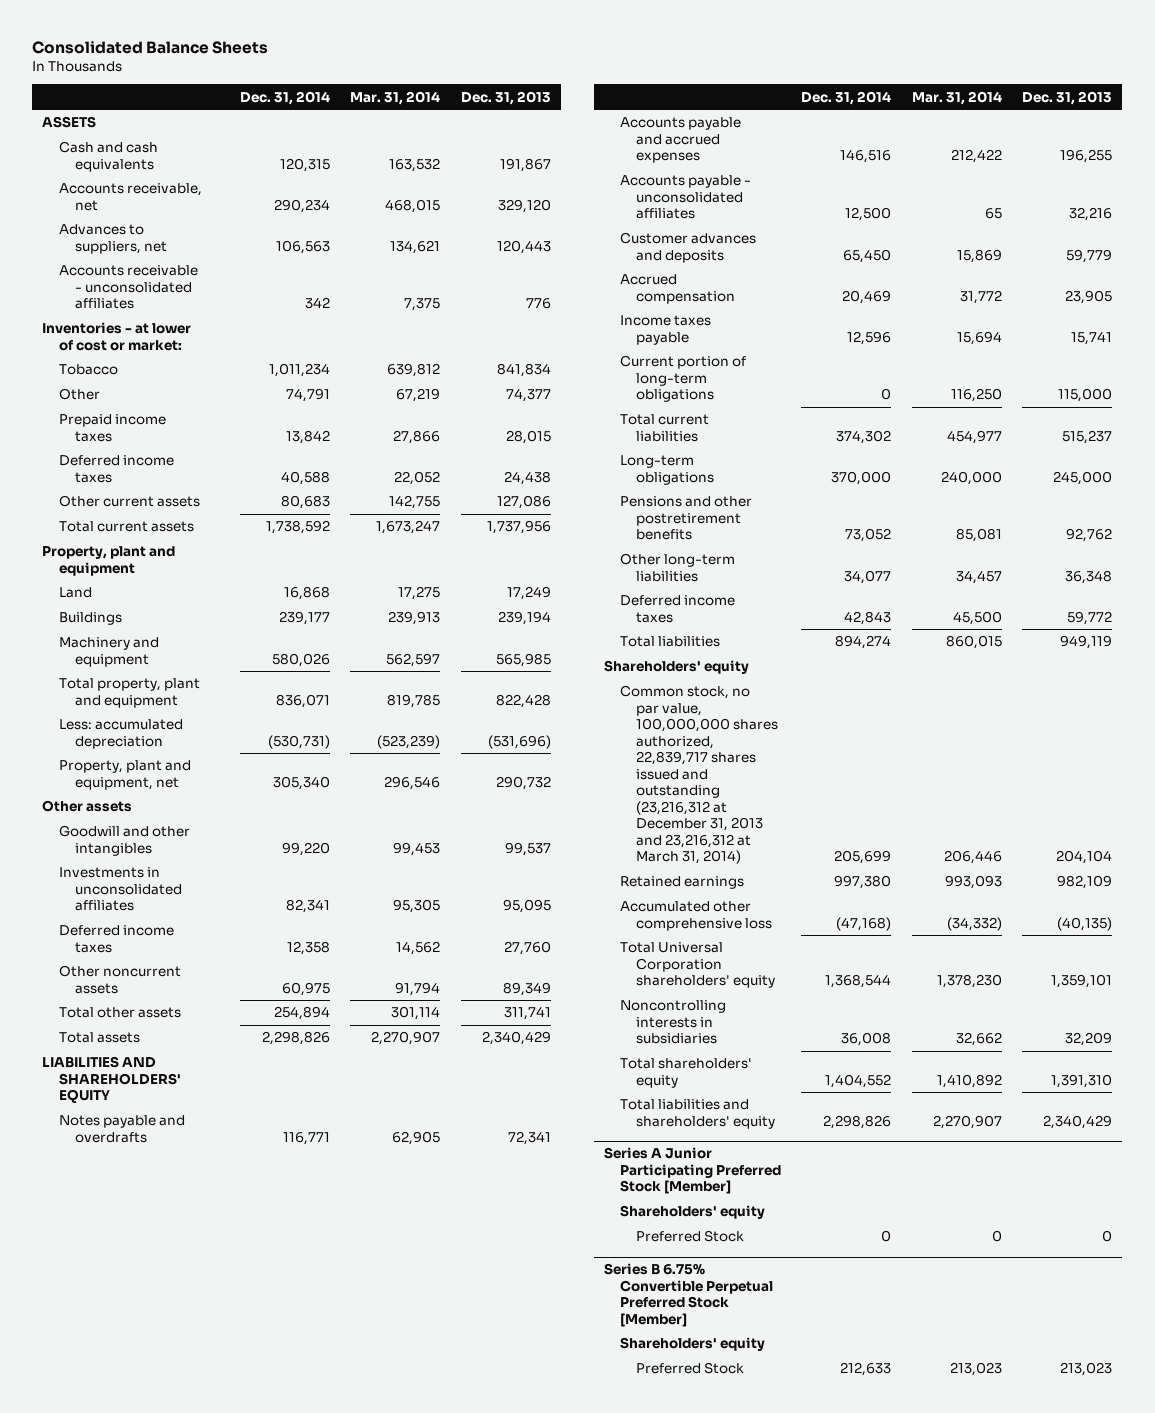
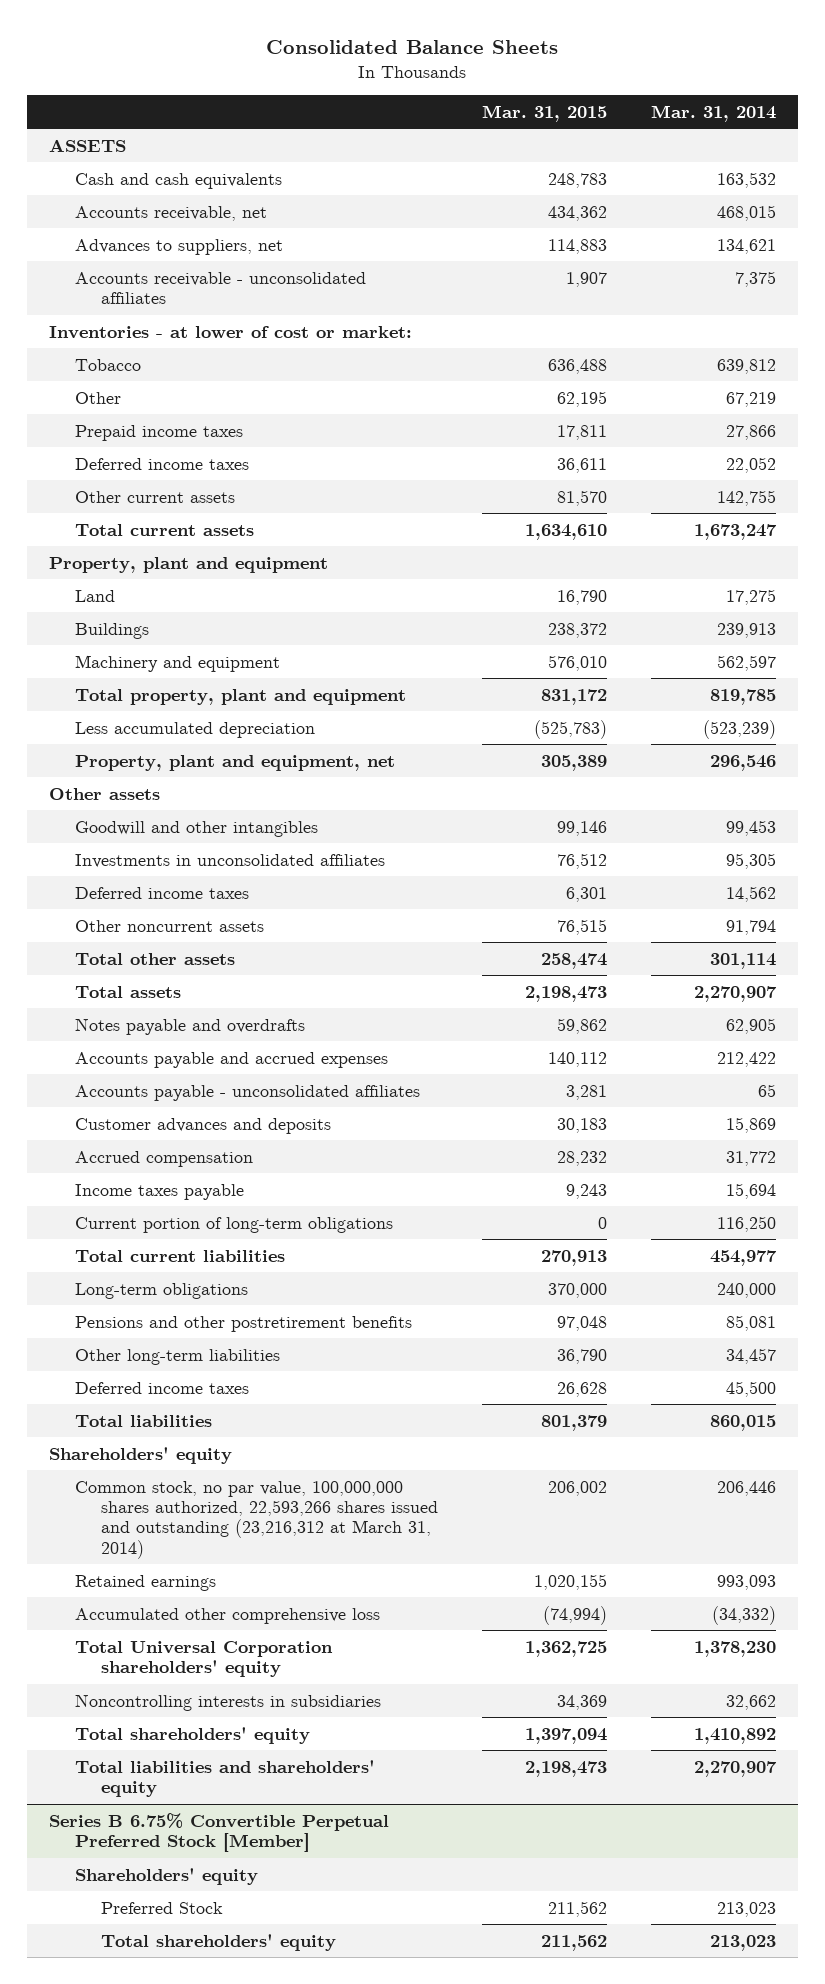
[239,90,330,105] Dec. 31, 2014 -> none
[460,90,551,105] Dec. 31, 2013 -> none
none -> [481,104,607,122] Mar. 31, 2015
[58,719,183,749] Less: accumulated depreciation -> [74,721,315,738] Less accumulated depreciation
[42,1056,181,1104] LIABILITIES AND SHAREHOLDERS' EQUITY -> none
[620,685,779,865] Common stock, no par value, 100,000,000 shares authorized, 22,839,717 shares issued and outstanding (23,216,312 at December 31, 2013 and 23,216,312 at March 31, 2014) -> [74,1480,438,1559] Common stock, no par value, 100,000,000 shares authorized, 22,593,266 shares issued and outstanding (23,216,312 at March 31, 2014)
[604,1147,782,1195] Series A Junior Participating Preferred Stock [Member] -> none
[620,1205,766,1220] Shareholders' equity -> none
[636,1230,745,1243] Preferred Stock -> none
none -> [100,1933,336,1951] Total shareholders' equity

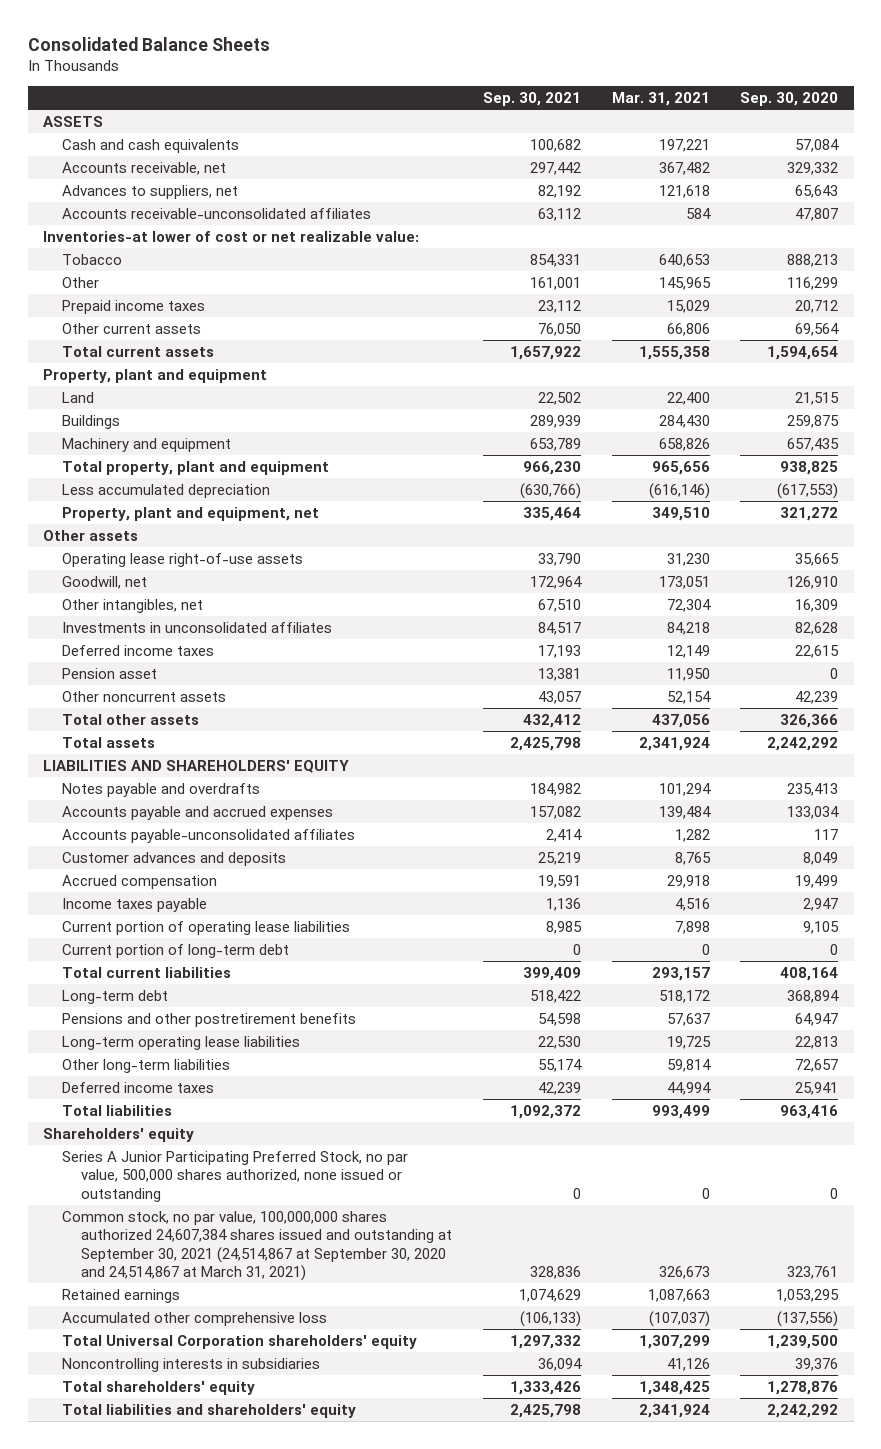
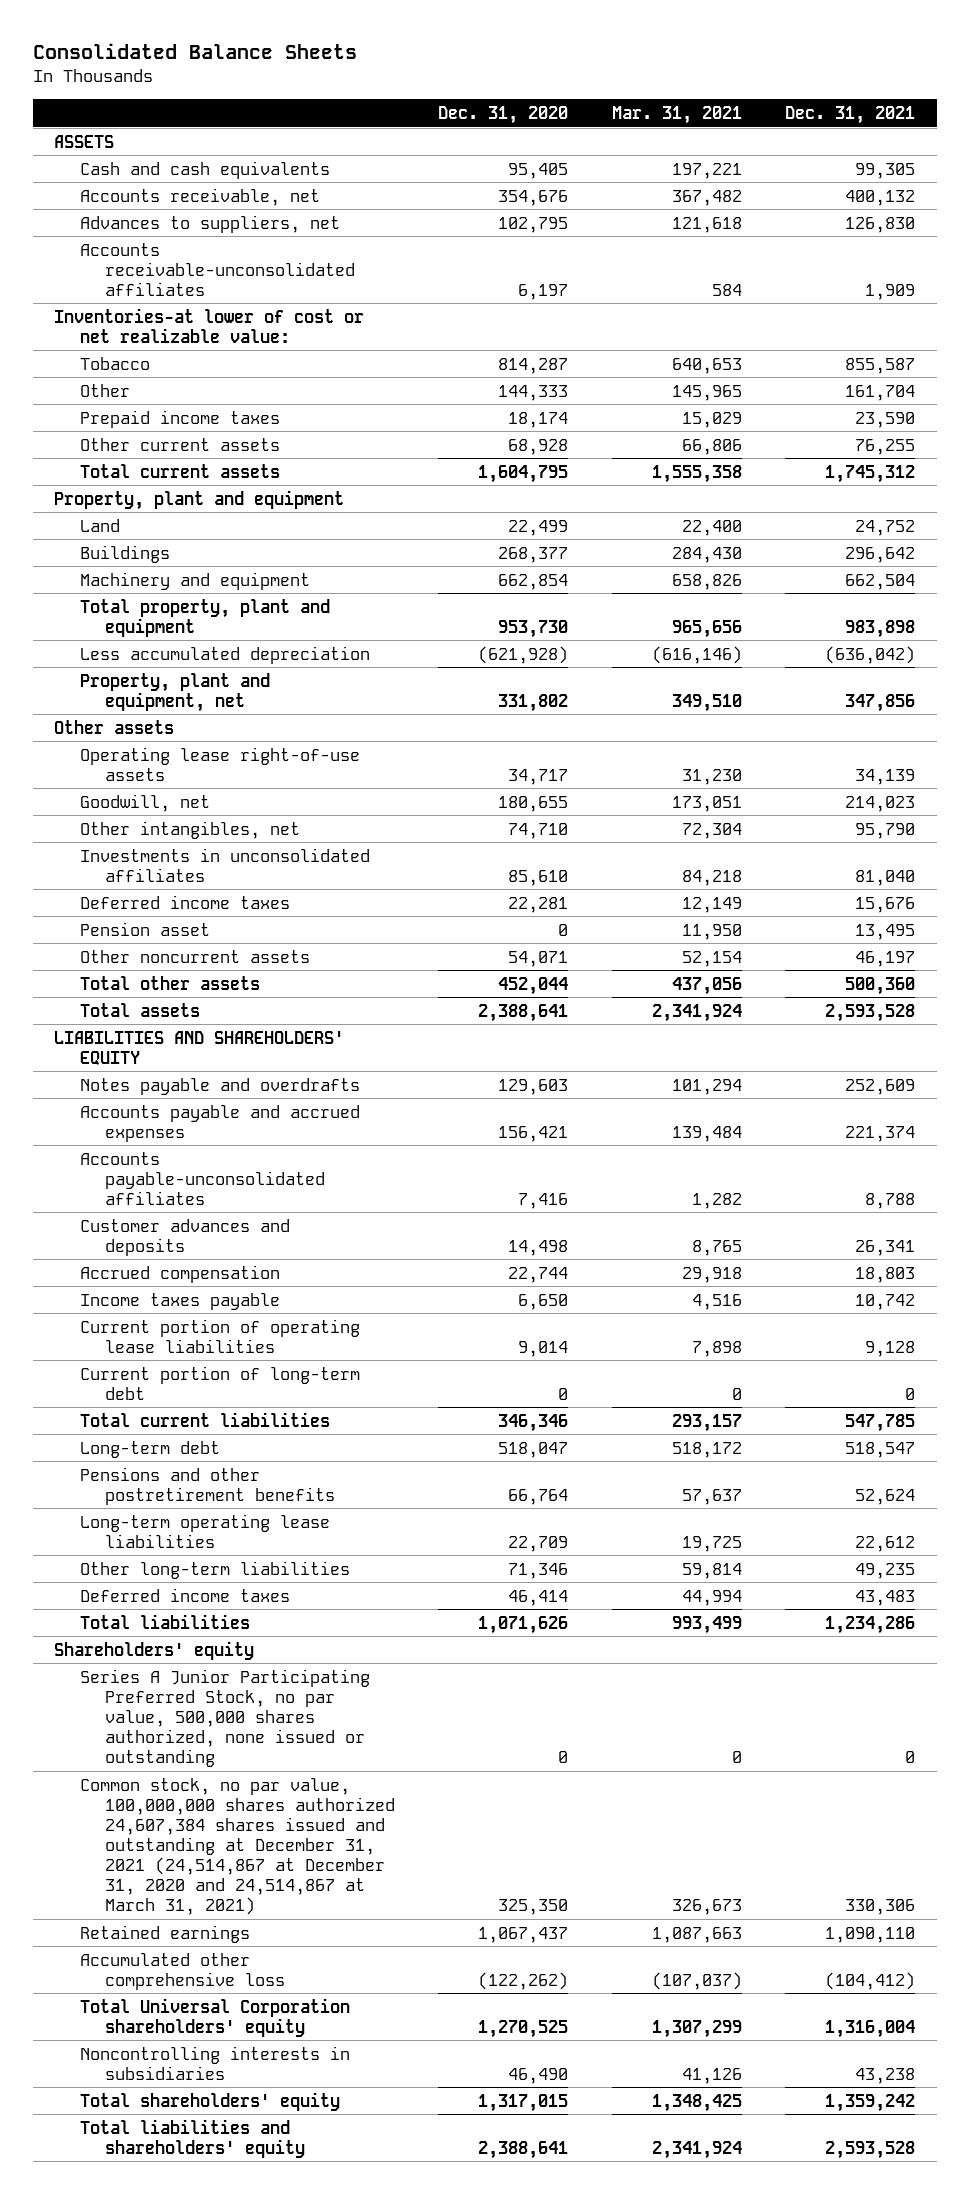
[483,92,582,107] Sep. 30, 2021 -> none
[740,92,839,107] Sep. 30, 2020 -> none
none -> [438,105,569,124] Dec. 31, 2020
none -> [785,105,916,124] Dec. 31, 2021
[62,1210,453,1281] Common stock, no par value, 100,000,000 shares authorized 24,607,384 shares issued and outstanding at September 30, 2021 (24,514,867 at September 30, 2020 and 24,514,867 at March 31, 2021) -> [79,1777,395,1916] Common stock, no par value, 100,000,000 shares authorized 24,607,384 shares issued and outstanding at December 31, 2021 (24,514,867 at December 31, 2020 and 24,514,867 at March 31, 2021)

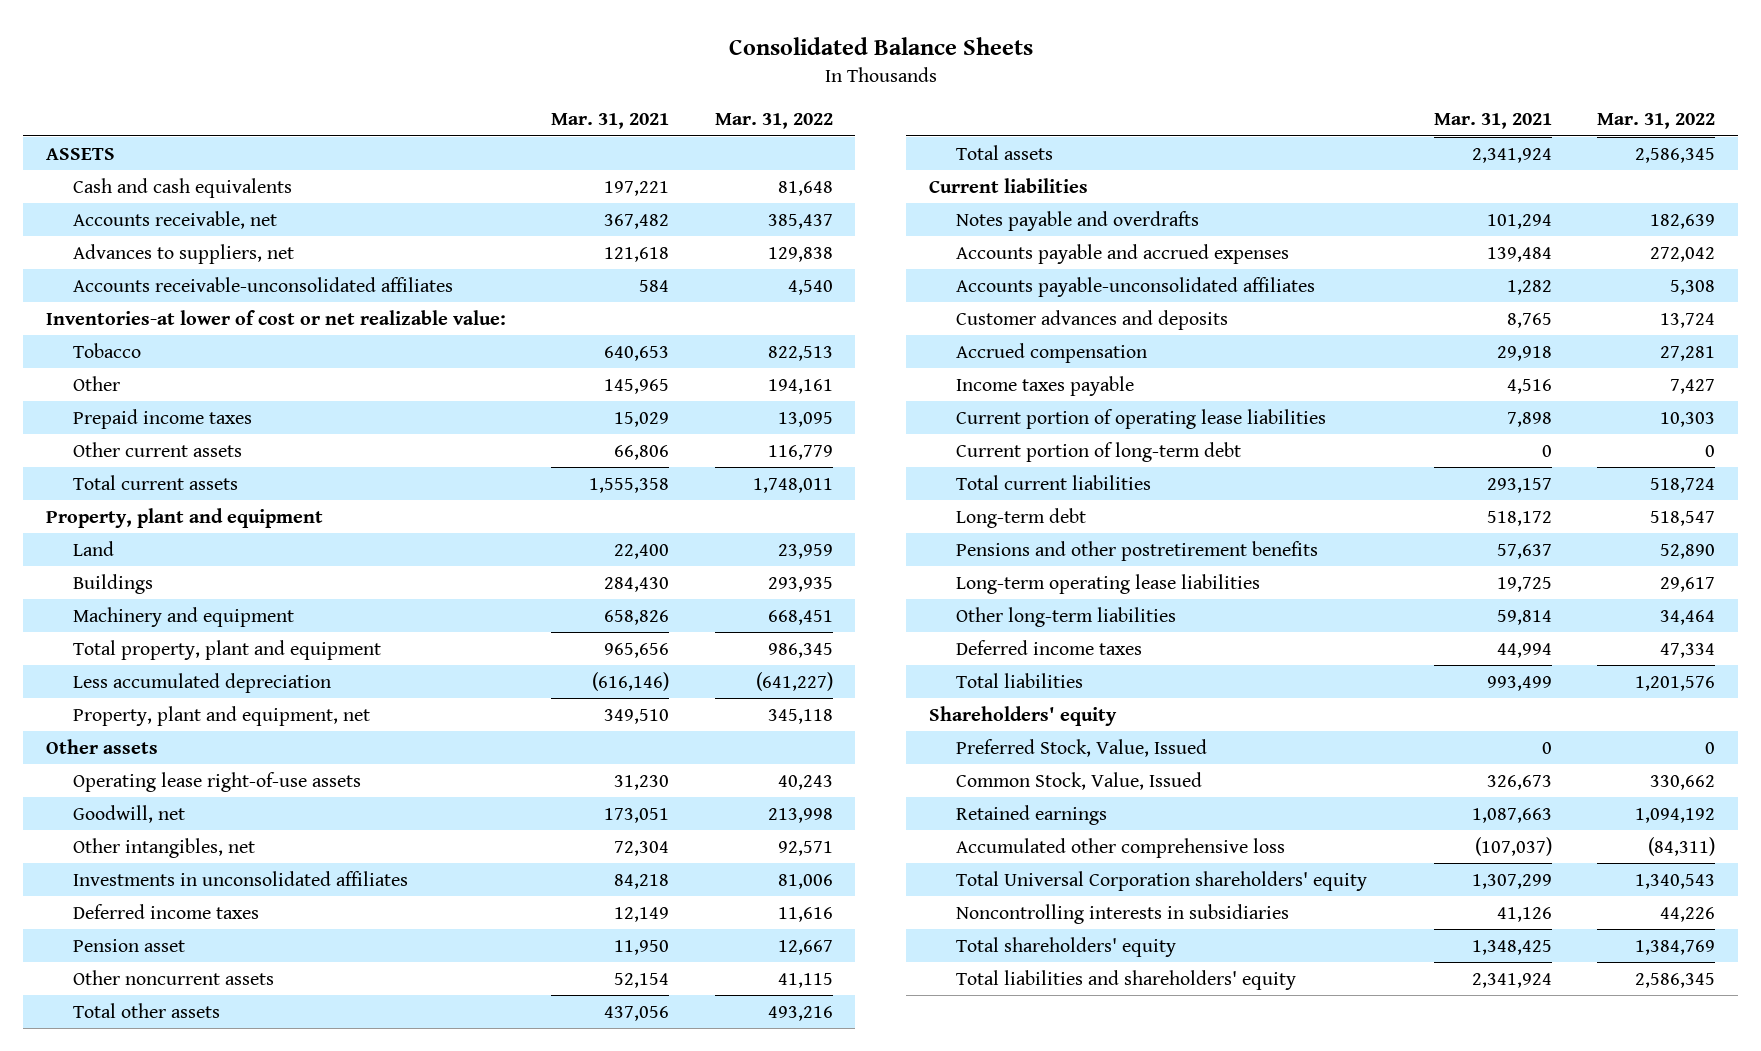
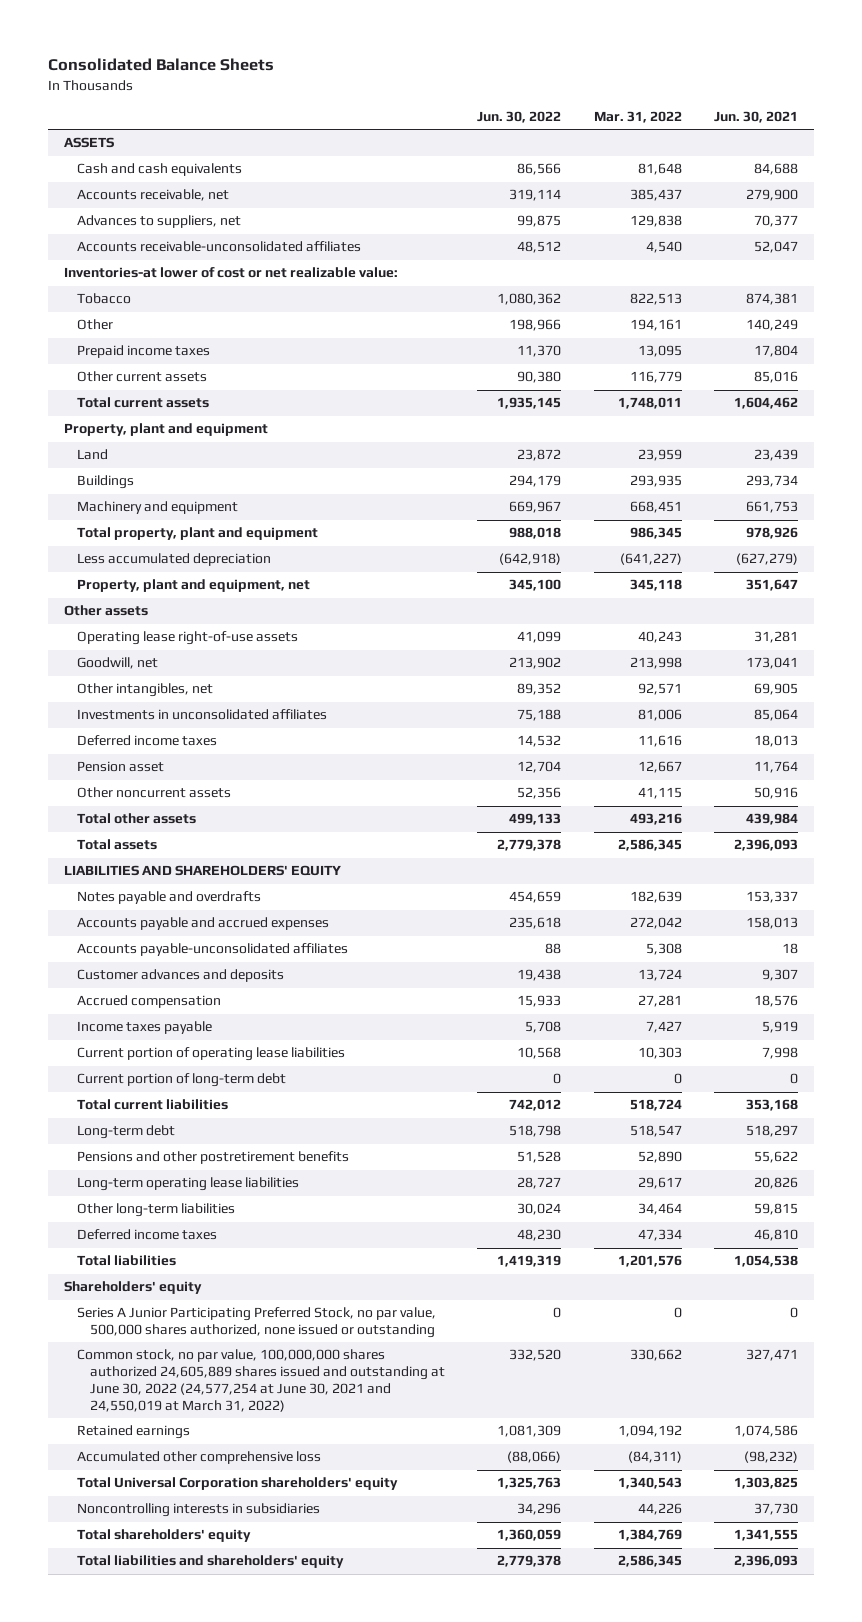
[551,113,670,130] Mar. 31, 2021 -> none
none -> [477,111,562,124] Jun. 30, 2022
none -> [713,111,798,124] Jun. 30, 2021
[928,177,1088,193] Current liabilities -> none
none -> [64,865,342,877] LIABILITIES AND SHAREHOLDERS' EQUITY
[955,738,1207,757] Preferred Stock, Value, Issued -> [77,1307,437,1339] Series A Junior Participating Preferred Stock, no par value, 500,000 shares authorized, none issued or outstanding
[955,771,1202,790] Common Stock, Value, Issued -> [77,1349,446,1412] Common stock, no par value, 100,000,000 shares authorized 24,605,889 shares issued and outstanding at June 30, 2022 (24,577,254 at June 30, 2021 and 24,550,019 at March 31, 2022)

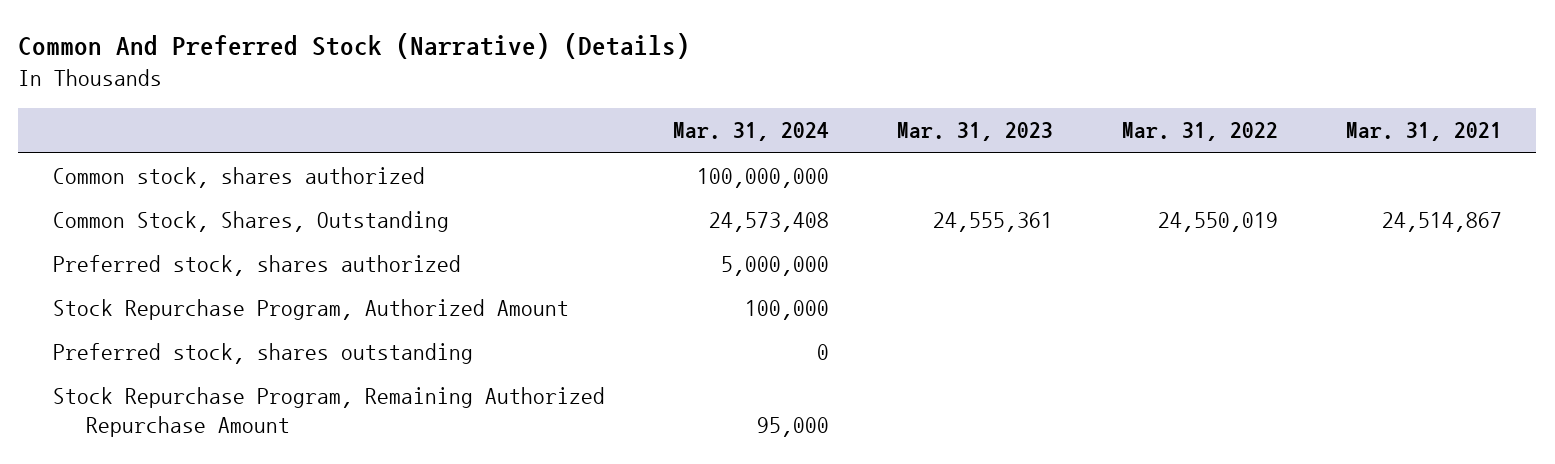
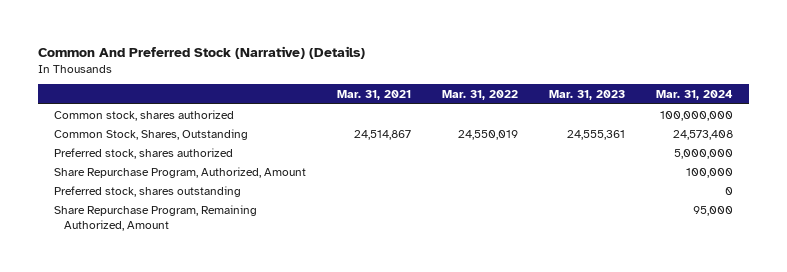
[52,298,569,320] Stock Repurchase Program, Authorized Amount -> [53,166,306,178] Share Repurchase Program, Authorized, Amount
[52,386,605,437] Stock Repurchase Program, Remaining Authorized Repurchase Amount -> [53,204,257,231] Share Repurchase Program, Remaining Authorized, Amount

